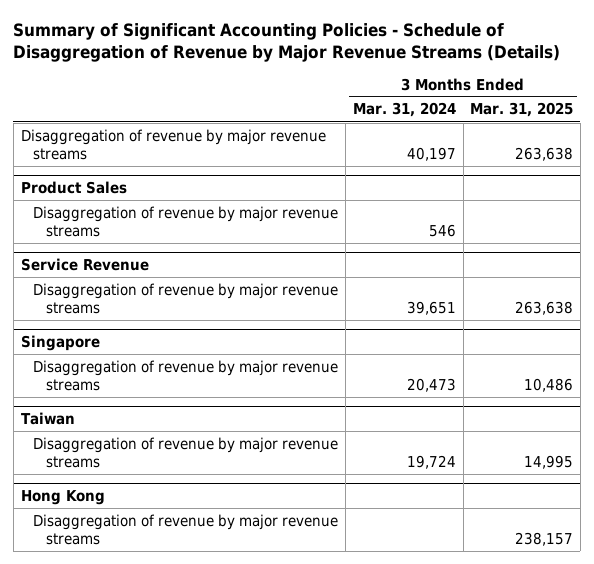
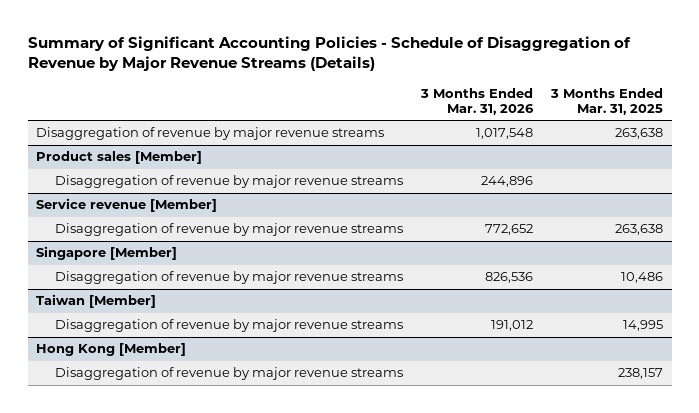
[352,102,456,118] Mar. 31, 2024 -> none
none -> [419,87,534,115] 3 Months Ended Mar. 31, 2026
[20,180,127,194] Product Sales -> [36,151,203,165] Product sales [Member]
[20,257,149,271] Service Revenue -> [36,198,218,213] Service revenue [Member]
[20,334,100,351] Singapore -> [36,246,178,261] Singapore [Member]
[20,411,75,425] Taiwan -> [36,294,157,309] Taiwan [Member]
[20,489,105,505] Hong Kong -> [36,343,187,357] Hong Kong [Member]

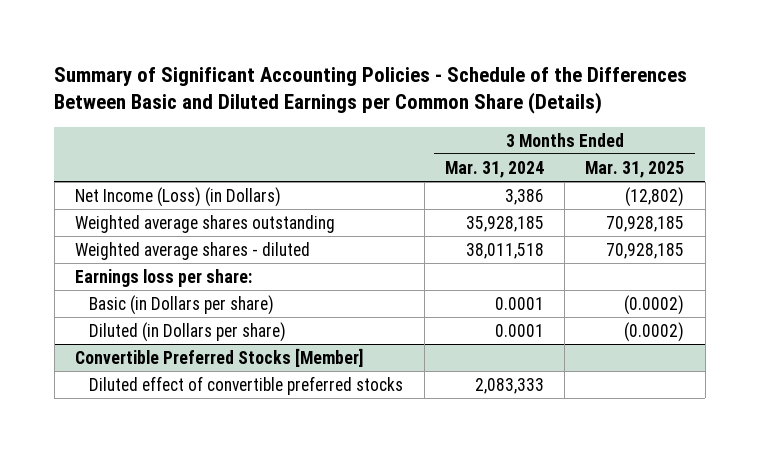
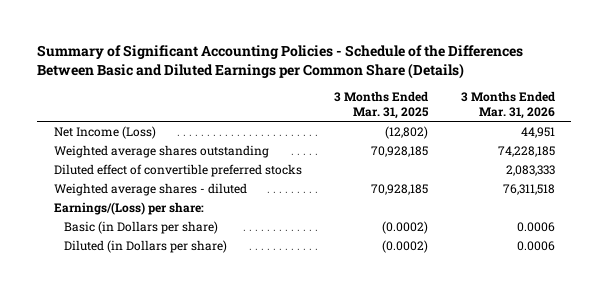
[444,160,544,178] Mar. 31, 2024 -> none
none -> [460,91,555,120] 3 Months Ended Mar. 31, 2026
[74,186,281,207] Net Income (Loss) (in Dollars) -> [53,125,156,139] Net Income (Loss)
none -> [53,163,302,177] Diluted effect of convertible preferred stocks
[74,268,252,287] Earnings loss per share: -> [53,201,204,215] Earnings/(Loss) per share:
[74,347,363,367] Convertible Preferred Stocks [Member] -> none
[89,375,404,395] Diluted effect of convertible preferred stocks -> none

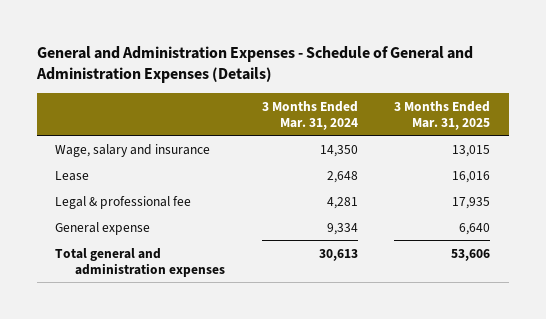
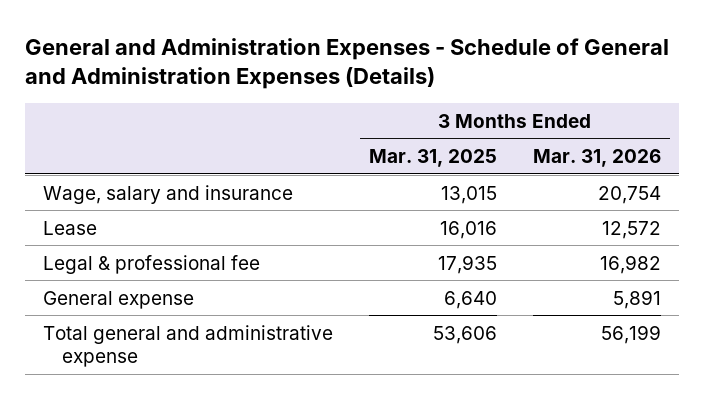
[261,100,358,130] 3 Months Ended Mar. 31, 2024 -> none
none -> [533,149,662,168] Mar. 31, 2026
[55,247,226,277] Total general and administration expenses -> [43,324,334,368] Total general and administrative expense

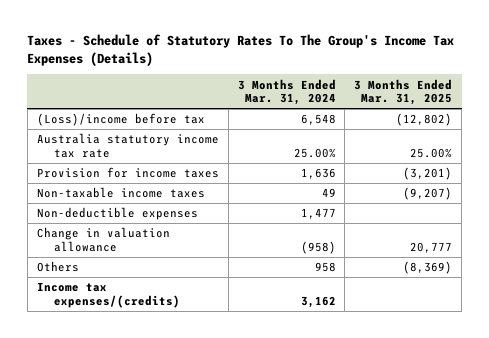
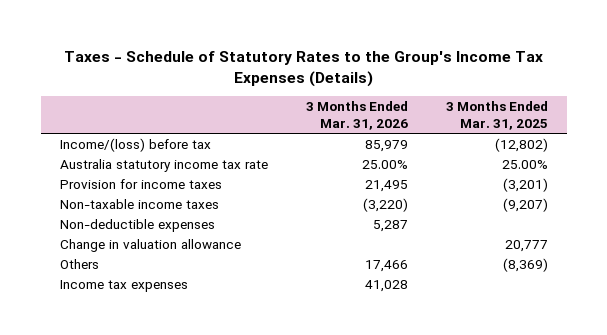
[27,34,455,66] Taxes - Schedule of Statutory Rates To The Group's Income Tax Expenses (Details) -> [63,50,543,87] Taxes - Schedule of Statutory Rates to the Group's Income Tax Expenses (Details)
[237,78,336,106] 3 Months Ended Mar. 31, 2024 -> none
none -> [305,101,408,130] 3 Months Ended Mar. 31, 2026
[36,113,205,127] (Loss)/income before tax -> [59,137,211,152] Income/(loss) before tax
[36,282,180,308] Income tax expenses/(credits) -> [59,279,188,292] Income tax expenses

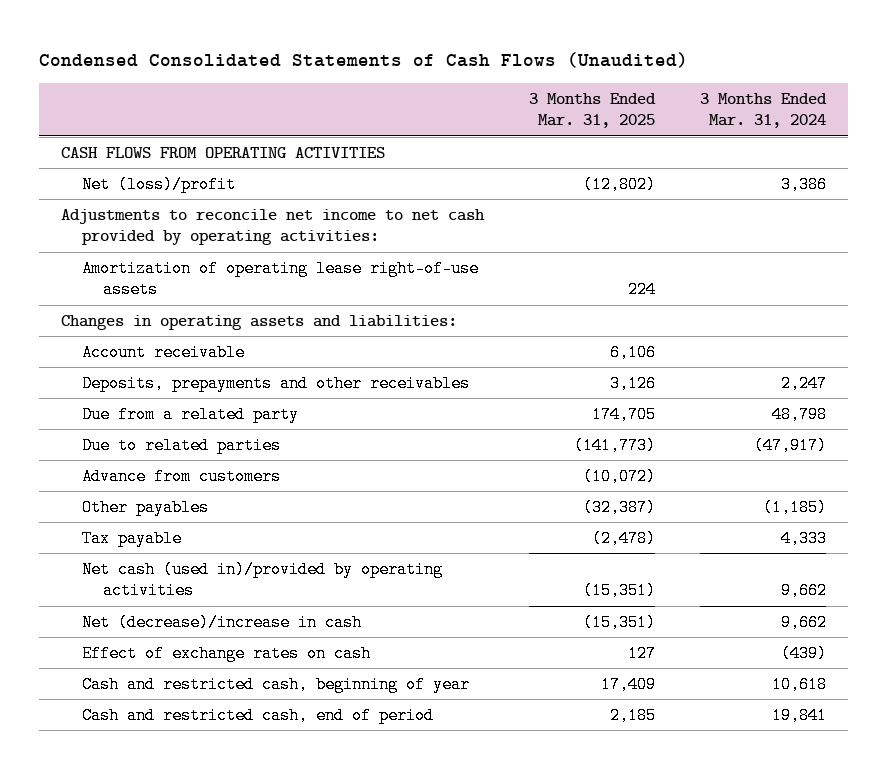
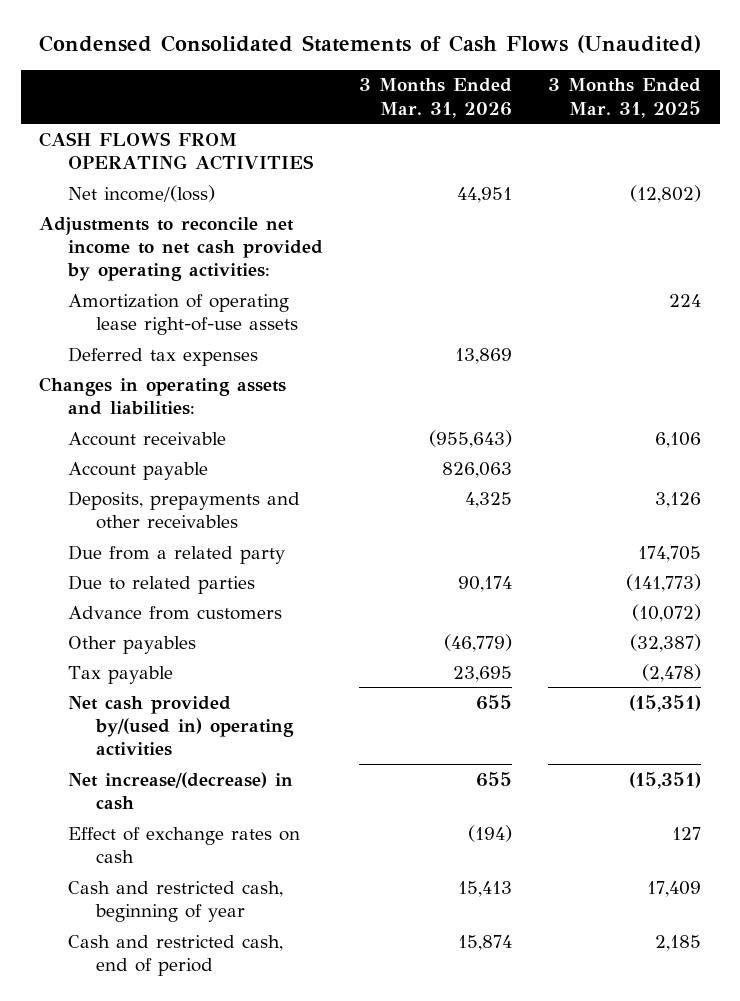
[699,92,827,129] 3 Months Ended Mar. 31, 2024 -> none
none -> [358,78,512,118] 3 Months Ended Mar. 31, 2026
[81,175,236,193] Net (loss)/profit -> [67,184,215,202] Net income/(loss)
none -> [67,346,258,366] Deferred tax expenses
none -> [67,461,208,480] Account payable
[81,560,443,600] Net cash (used in)/provided by operating activities -> [67,695,294,757] Net cash provided by/(used in) operating activities
[81,613,362,631] Net (decrease)/increase in cash -> [67,771,293,811] Net increase/(decrease) in cash

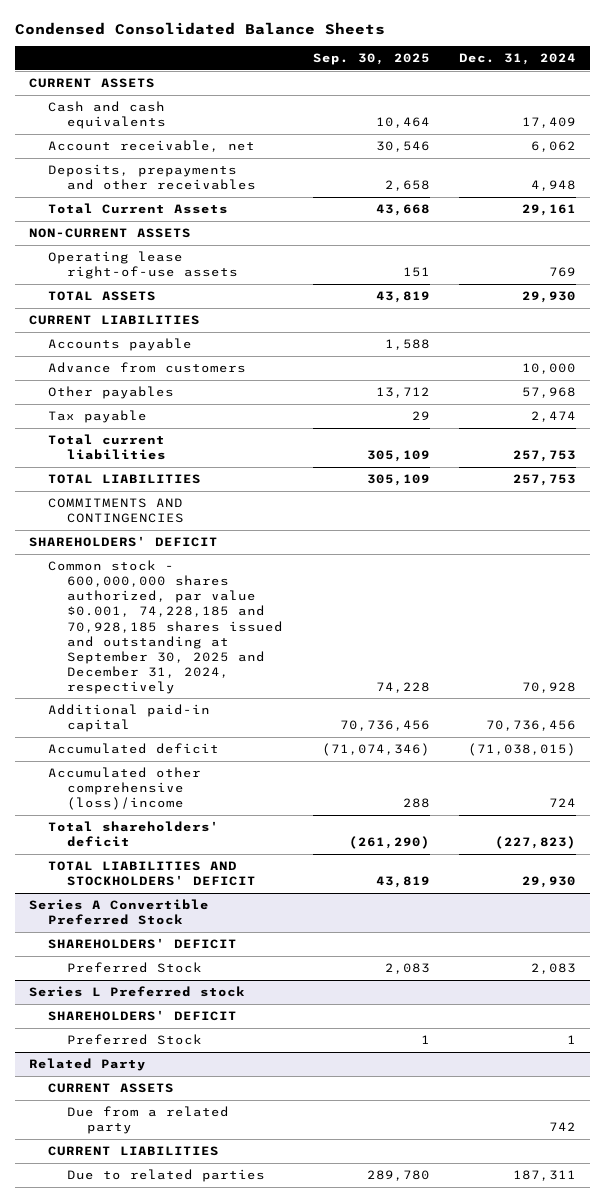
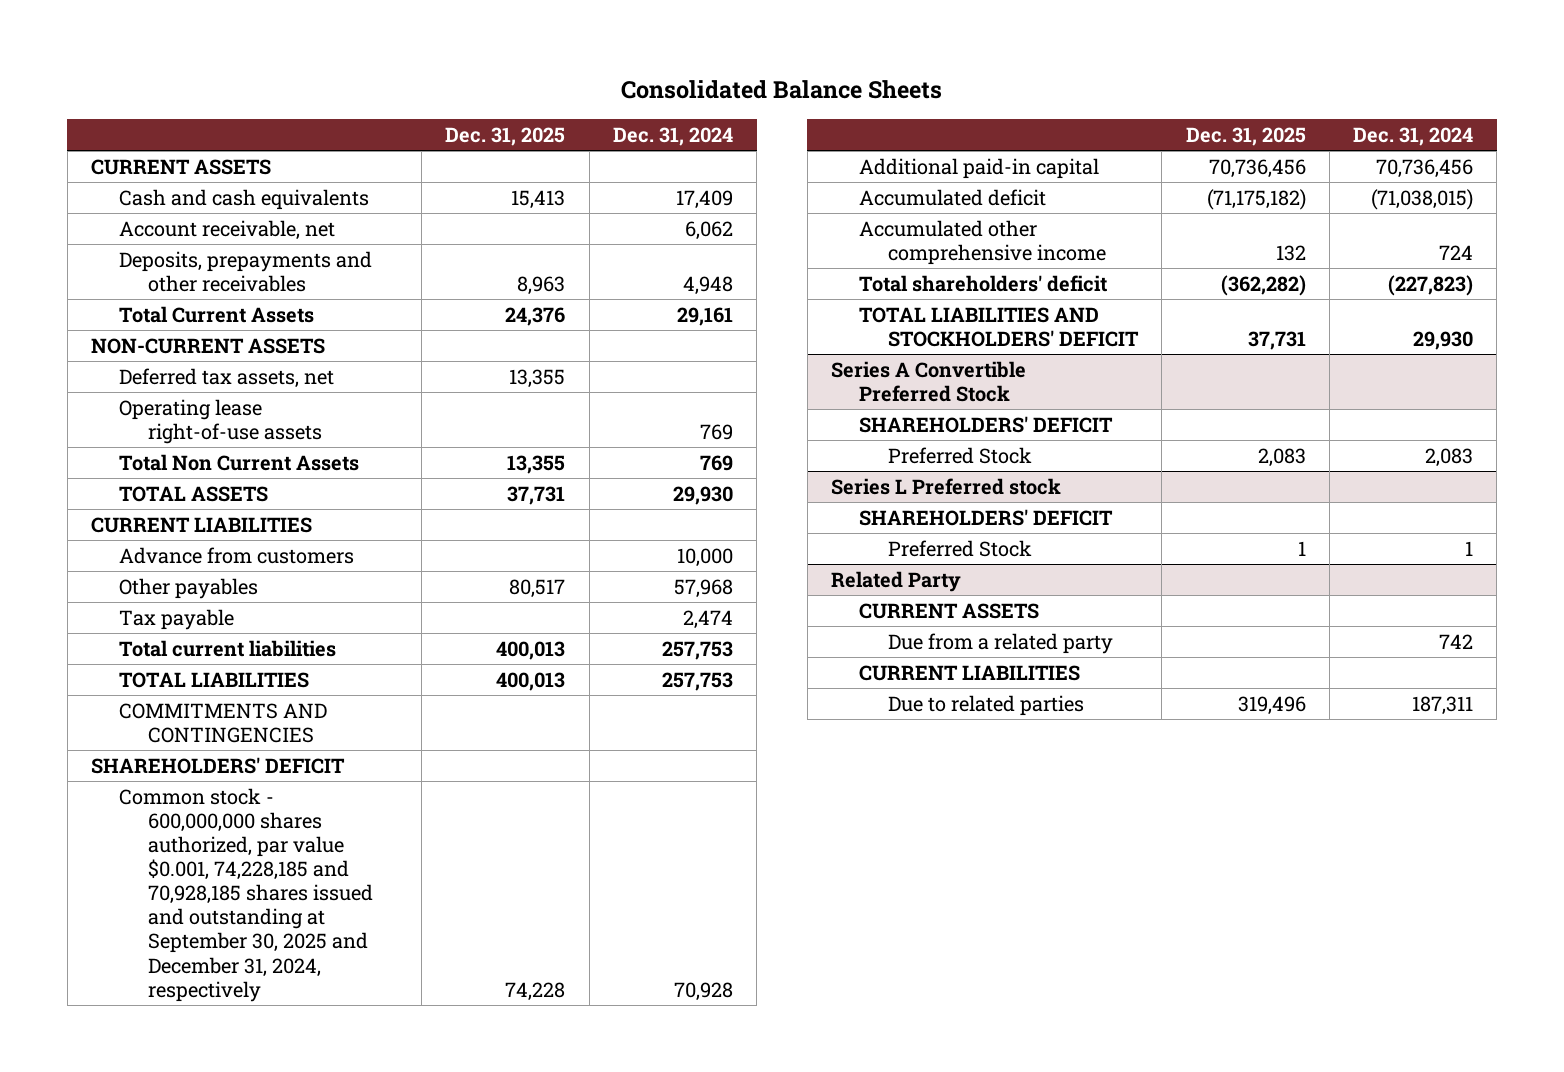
[14,21,385,35] Condensed Consolidated Balance Sheets -> [620,80,942,100] Consolidated Balance Sheets
[312,53,430,66] Sep. 30, 2025 -> none
none -> [445,126,566,146] Dec. 31, 2025
none -> [119,367,335,388] Deferred tax assets, net
none -> [119,453,360,471] Total Non Current Assets
[48,338,193,352] Accounts payable -> none
[48,767,202,811] Accumulated other comprehensive (loss)/income -> [859,219,1107,266] Accumulated other comprehensive income

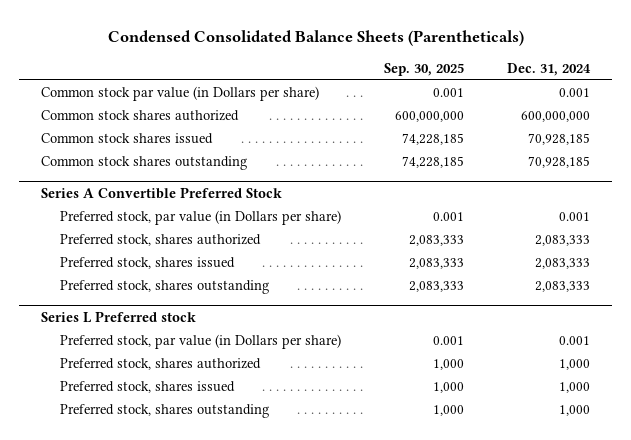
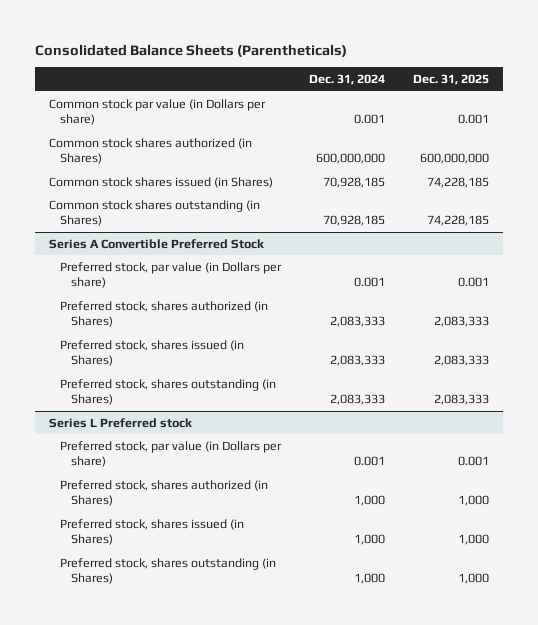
[107,29,524,46] Condensed Consolidated Balance Sheets (Parentheticals) -> [35,43,348,57] Consolidated Balance Sheets (Parentheticals)
[384,62,465,76] Sep. 30, 2025 -> none
none -> [412,74,489,86] Dec. 31, 2025
[41,110,240,122] Common stock shares authorized -> [49,137,253,165] Common stock shares authorized (in Shares)
[41,133,214,145] Common stock shares issued -> [49,176,274,188] Common stock shares issued (in Shares)
[41,156,248,171] Common stock shares outstanding -> [49,199,261,227] Common stock shares outstanding (in Shares)
[60,234,262,247] Preferred stock, shares authorized -> [60,300,269,328] Preferred stock, shares authorized (in Shares)
[60,257,236,270] Preferred stock, shares issued -> [60,339,245,367] Preferred stock, shares issued (in Shares)
[60,280,270,295] Preferred stock, shares outstanding -> [60,378,277,406] Preferred stock, shares outstanding (in Shares)
[60,358,262,371] Preferred stock, shares authorized -> [60,479,269,507] Preferred stock, shares authorized (in Shares)
[60,381,236,394] Preferred stock, shares issued -> [60,518,245,546] Preferred stock, shares issued (in Shares)
[60,404,270,419] Preferred stock, shares outstanding -> [60,557,277,585] Preferred stock, shares outstanding (in Shares)

